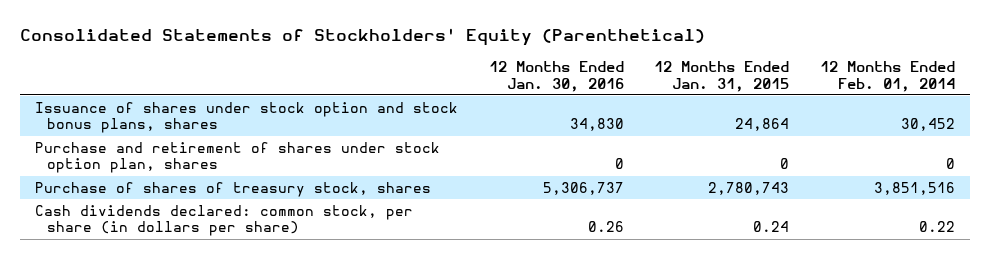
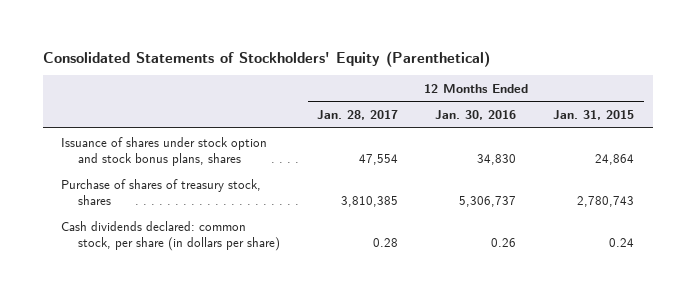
[820,61,956,92] 12 Months Ended Feb. 01, 2014 -> none
none -> [317,110,399,121] Jan. 28, 2017
[35,141,441,174] Purchase and retirement of shares under stock option plan, shares -> none

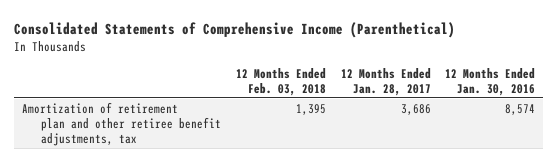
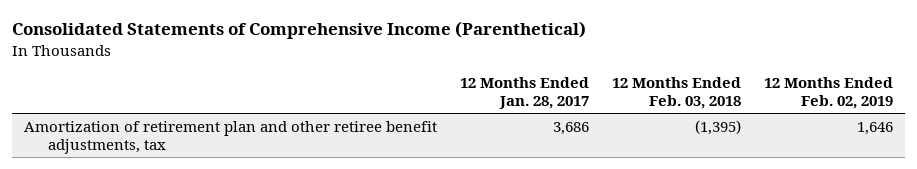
[445,67,536,96] 12 Months Ended Jan. 30, 2016 -> none
none -> [764,77,894,110] 12 Months Ended Feb. 02, 2019
[295,103,326,115] 1,395 -> [694,119,741,135] (1,395)

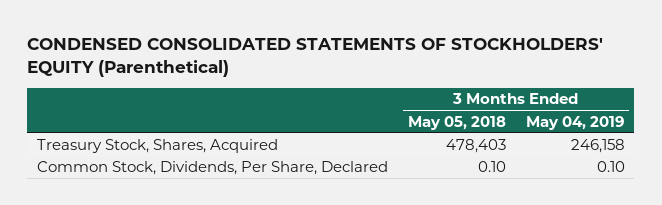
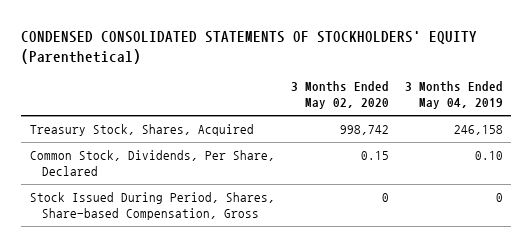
[407,115,506,130] May 05, 2018 -> none
none -> [290,81,389,110] 3 Months Ended May 02, 2020
none -> [29,191,275,221] Stock Issued During Period, Shares, Share-based Compensation, Gross

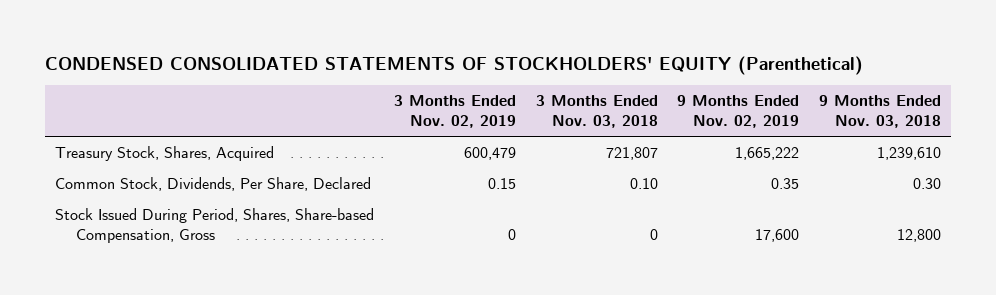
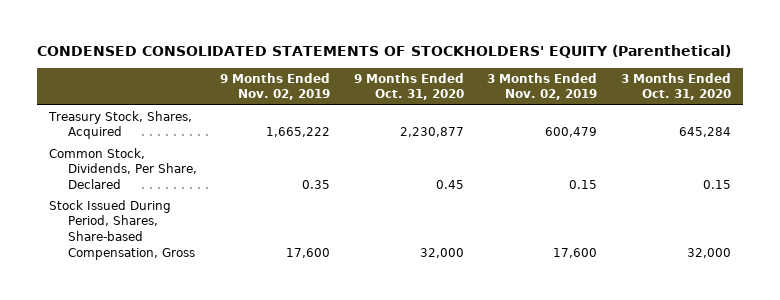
[535,95,658,129] 3 Months Ended Nov. 03, 2018 -> none
[819,95,942,129] 9 Months Ended Nov. 03, 2018 -> none
none -> [353,72,464,101] 9 Months Ended Oct. 31, 2020
none -> [620,72,731,101] 3 Months Ended Oct. 31, 2020
[507,229,516,241] 0 -> [553,247,598,258] 17,600

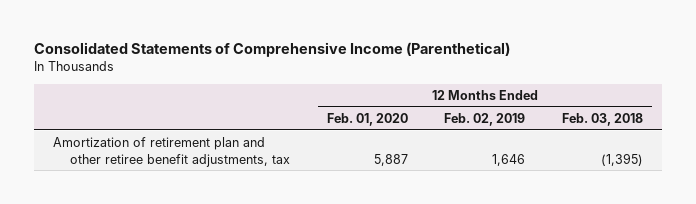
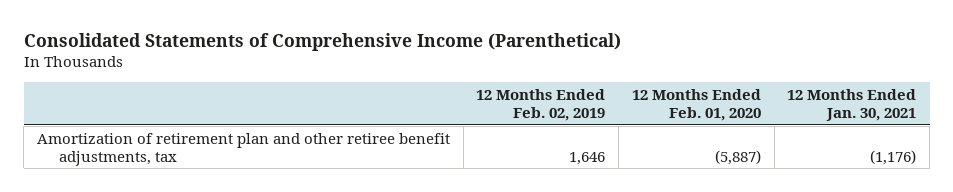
[562,112,644,126] Feb. 03, 2018 -> none
none -> [787,89,917,122] 12 Months Ended Jan. 30, 2021
[373,153,408,166] 5,887 -> [714,149,761,165] (5,887)

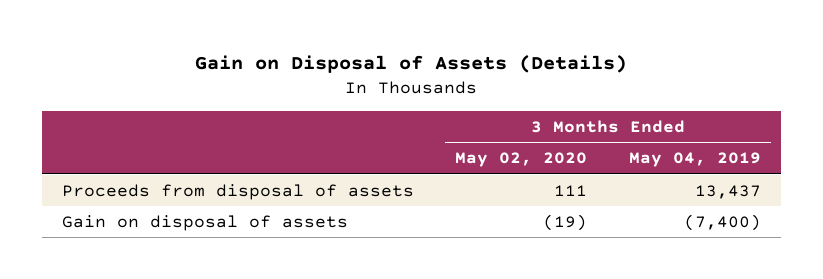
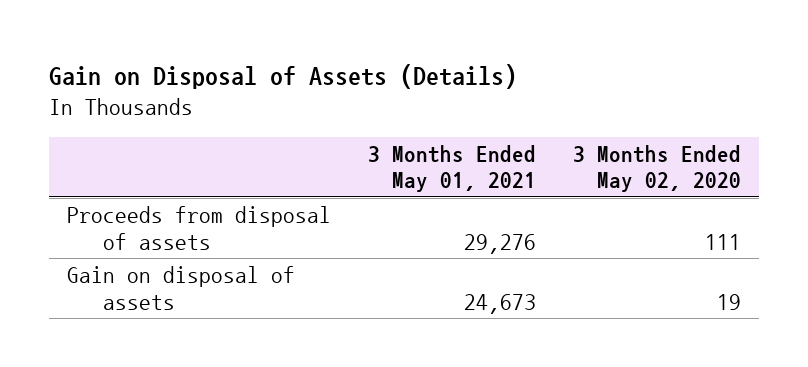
[628,152,761,168] May 04, 2019 -> none
none -> [367,144,536,193] 3 Months Ended May 01, 2021
[543,213,588,231] (19) -> [716,293,741,310] 19

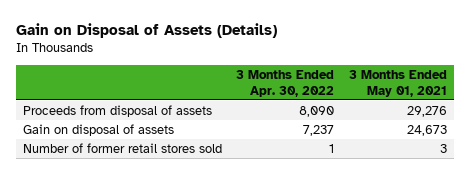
[572,144,741,193] 3 Months Ended May 02, 2020 -> none
none -> [236,69,335,97] 3 Months Ended Apr. 30, 2022
none -> [22,142,222,153] Number of former retail stores sold

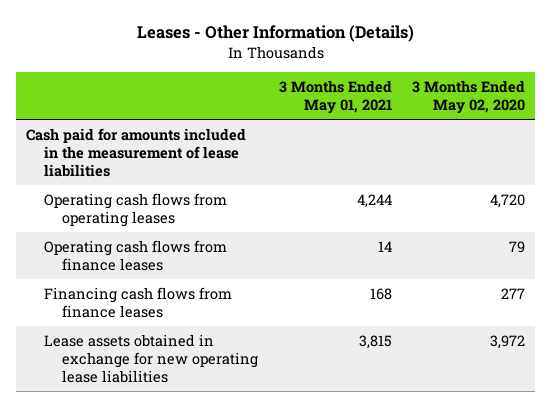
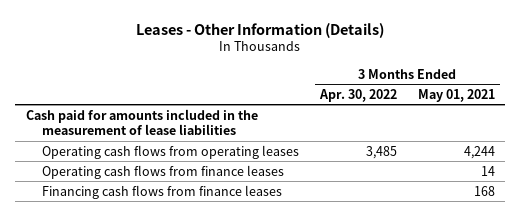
[412,79,526,114] 3 Months Ended May 02, 2020 -> none
none -> [318,88,397,102] Apr. 30, 2022
[44,333,259,383] Lease assets obtained in exchange for new operating lease liabilities -> none

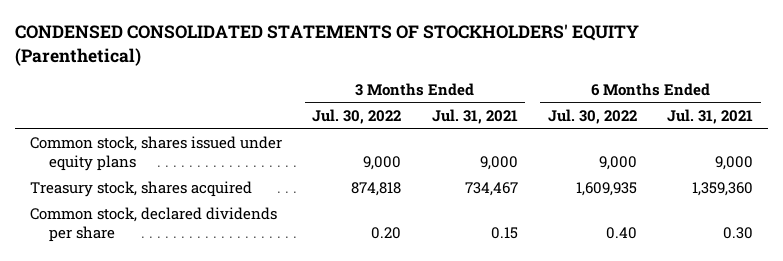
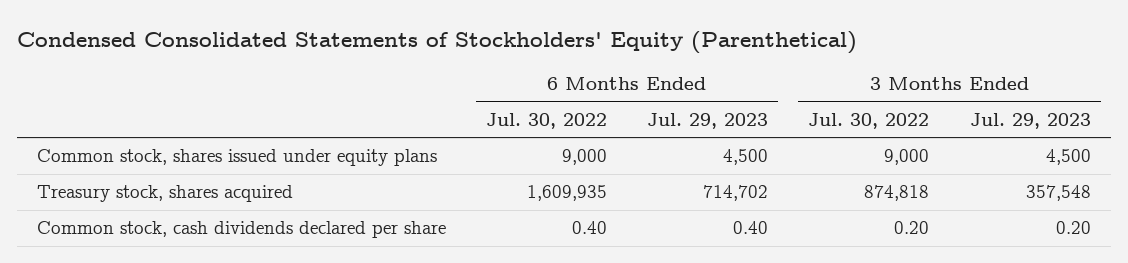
[14,24,639,66] CONDENSED CONSOLIDATED STATEMENTS OF STOCKHOLDERS' EQUITY (Parenthetical) -> [17,30,858,54] Condensed Consolidated Statements of Stockholders' Equity (Parenthetical)
[431,109,518,125] Jul. 31, 2021 -> none
[667,109,754,125] Jul. 31, 2021 -> none
none -> [647,112,769,129] Jul. 29, 2023
none -> [969,112,1091,129] Jul. 29, 2023
[30,207,278,243] Common stock, declared dividends per share -> [37,221,447,239] Common stock, cash dividends declared per share

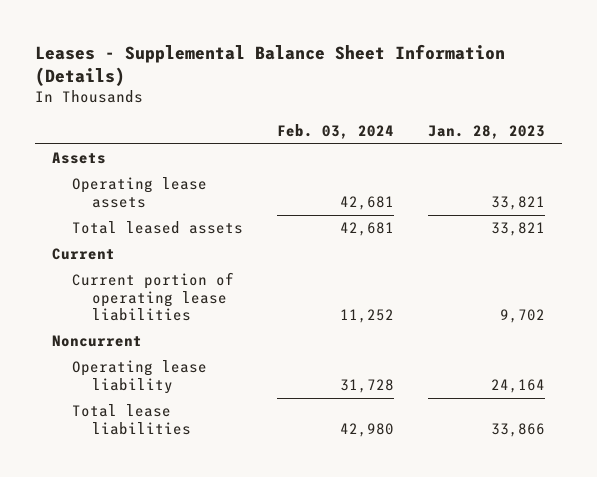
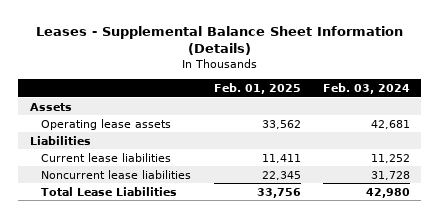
[428,125,546,140] Jan. 28, 2023 -> none
none -> [213,82,301,94] Feb. 01, 2025
[71,221,243,235] Total leased assets -> none
[52,248,116,261] Current -> none
[52,335,143,348] Noncurrent -> none
none -> [29,135,91,145] Liabilities
[71,272,234,322] Current portion of operating lease liabilities -> [41,152,172,162] Current lease liabilities
[71,360,207,394] Operating lease liability -> [41,169,192,179] Noncurrent lease liabilities
[71,404,191,435] Total lease liabilities -> [41,186,178,196] Total Lease Liabilities

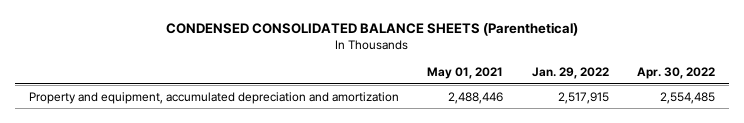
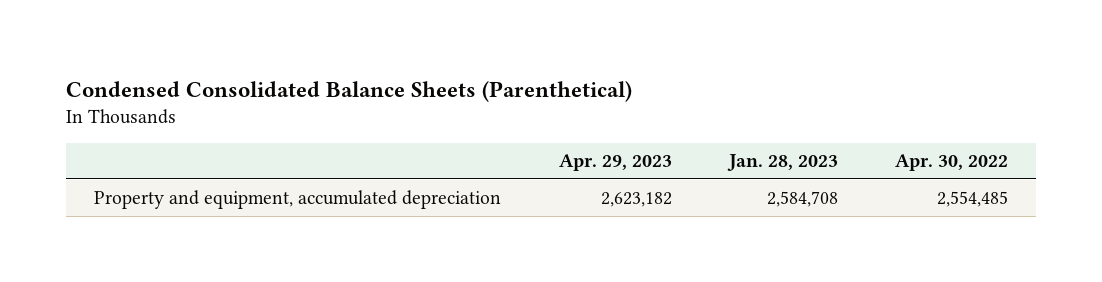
[165,22,578,37] CONDENSED CONSOLIDATED BALANCE SHEETS (Parenthetical) -> [65,80,632,102] Condensed Consolidated Balance Sheets (Parenthetical)
[427,67,504,80] May 01, 2021 -> none
[531,67,609,80] Jan. 29, 2022 -> none
none -> [558,154,672,172] Apr. 29, 2023
none -> [726,154,838,172] Jan. 28, 2023
[28,91,399,104] Property and equipment, accumulated depreciation and amortization -> [94,190,502,210] Property and equipment, accumulated depreciation

